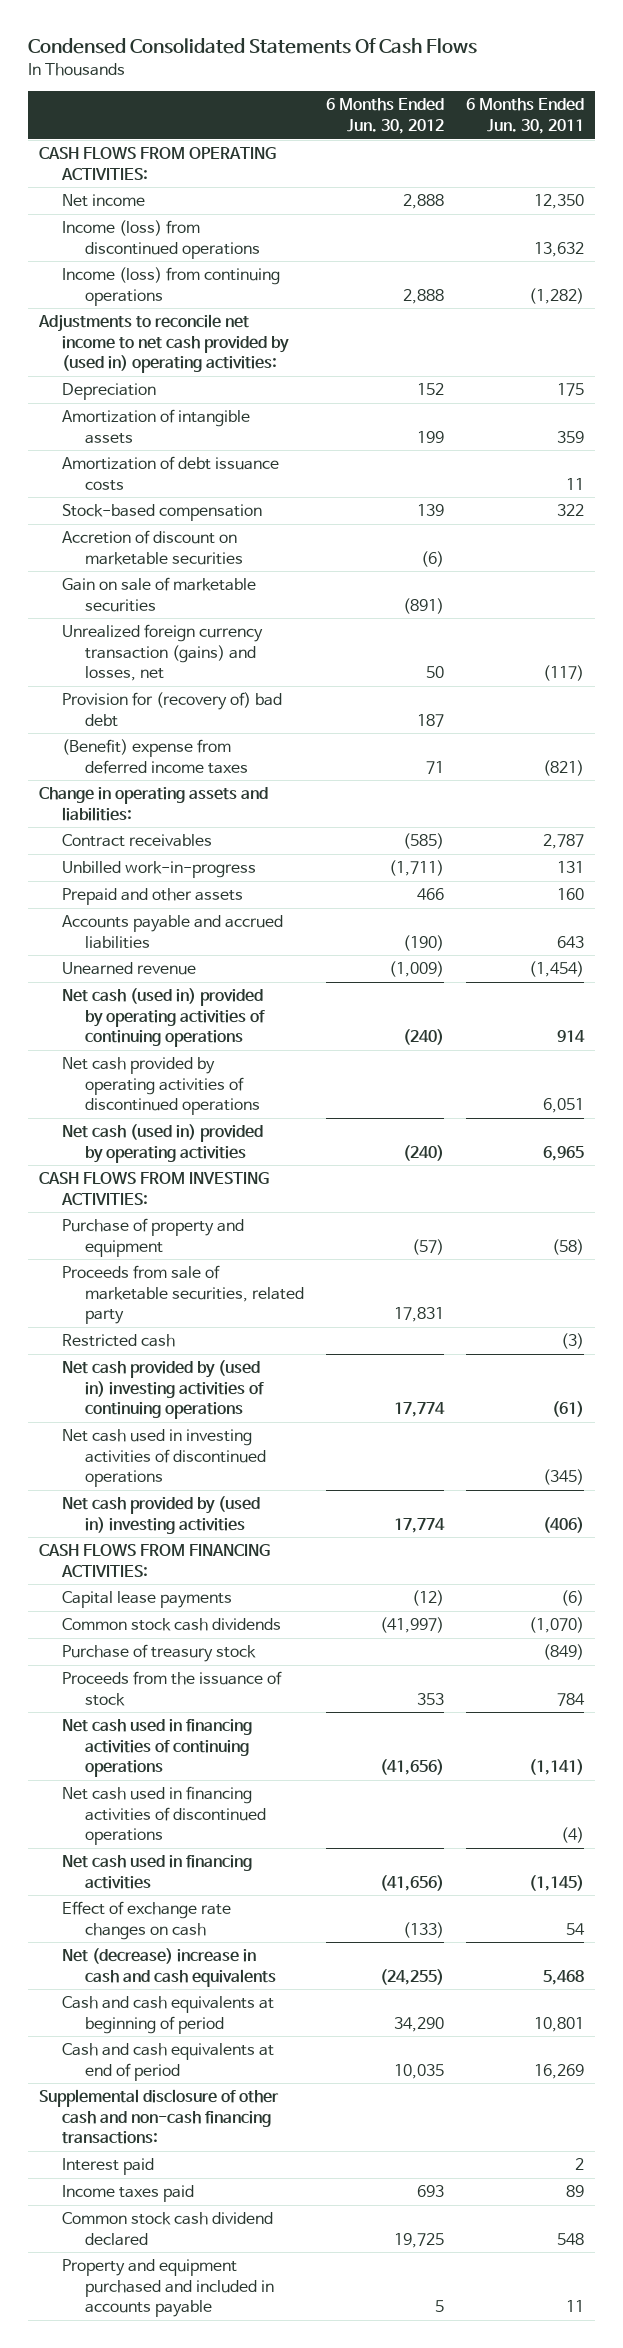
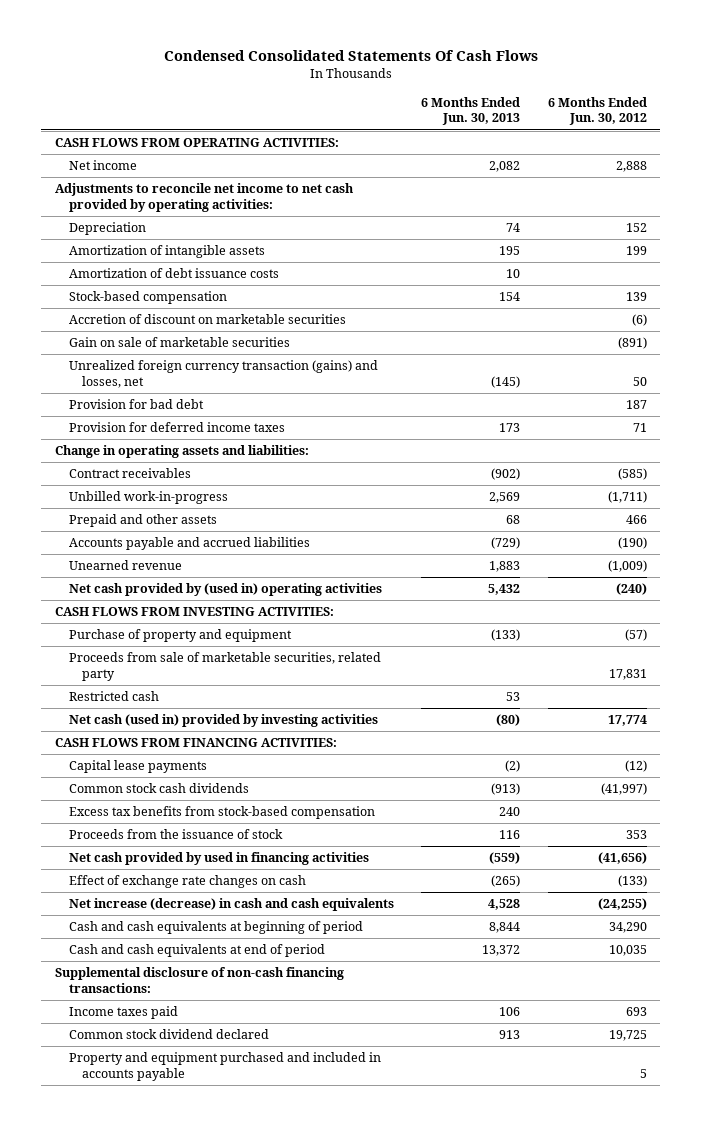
[466,98,585,134] 6 Months Ended Jun. 30, 2011 -> none
none -> [421,96,521,126] 6 Months Ended Jun. 30, 2013
[61,220,260,259] Income (loss) from discontinued operations -> none
[61,267,280,306] Income (loss) from continuing operations -> none
[38,314,289,374] Adjustments to reconcile net income to net cash provided by (used in) operating activities: -> [55,183,355,212] Adjustments to reconcile net income to net cash provided by operating activities:
[61,692,282,727] Provision for (recovery of) bad debt -> [68,399,204,410] Provision for bad debt
[61,739,248,774] (Benefit) expense from deferred income taxes -> [68,422,285,433] Provision for deferred income taxes
[61,988,265,1048] Net cash (used in) provided by operating activities of continuing operations -> none
[61,1057,260,1116] Net cash provided by operating activities of discontinued operations -> none
[61,1124,263,1163] Net cash (used in) provided by operating activities -> [68,583,382,597] Net cash provided by (used in) operating activities
[61,1360,264,1420] Net cash provided by (used in) investing activities of continuing operations -> none
[61,1429,266,1488] Net cash used in investing activities of discontinued operations -> none
[61,1496,260,1534] Net cash provided by (used in) investing activities -> [68,714,378,728] Net cash (used in) provided by investing activities
[61,1644,256,1663] Purchase of treasury stock -> none
none -> [68,806,375,820] Excess tax benefits from stock-based compensation
[61,1719,252,1778] Net cash used in financing activities of continuing operations -> none
[61,1786,266,1846] Net cash used in financing activities of discontinued operations -> none
[61,1855,252,1889] Net cash used in financing activities -> [68,852,369,866] Net cash provided by used in financing activities
[61,1948,276,1987] Net (decrease) increase in cash and cash equivalents -> [68,898,394,912] Net increase (decrease) in cash and cash equivalents
[61,2158,154,2176] Interest paid -> none
[39,2089,280,2145] Supplemental disclosure of other cash and non-cash financing transactions: -> [55,967,345,993] Supplemental disclosure of non-cash financing transactions:
[61,2212,273,2246] Common stock cash dividend declared -> [68,1029,269,1040] Common stock dividend declared

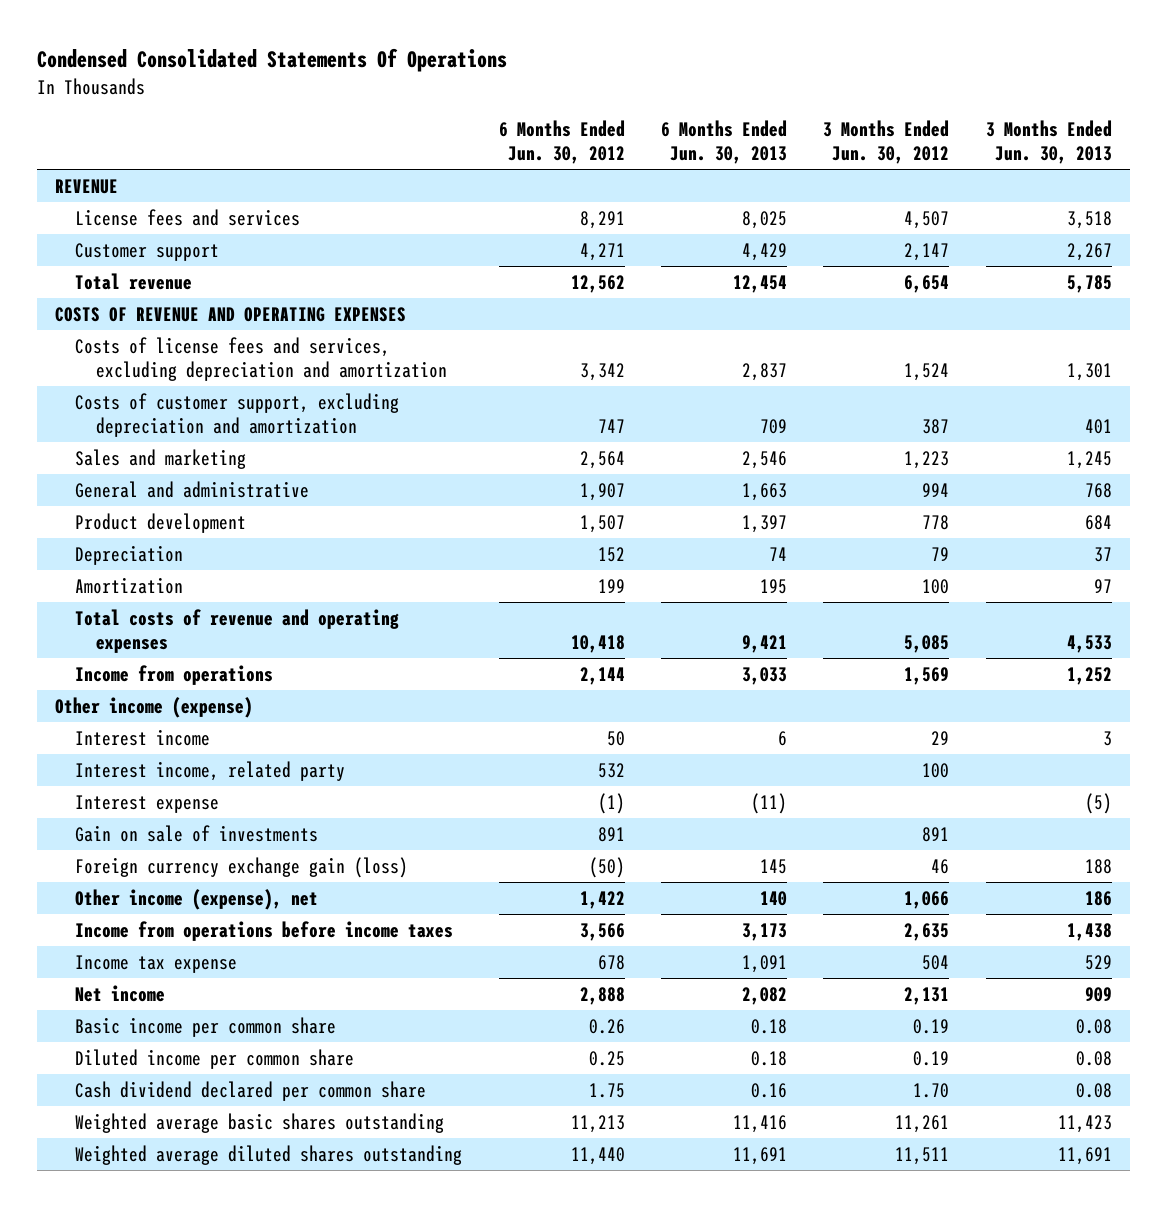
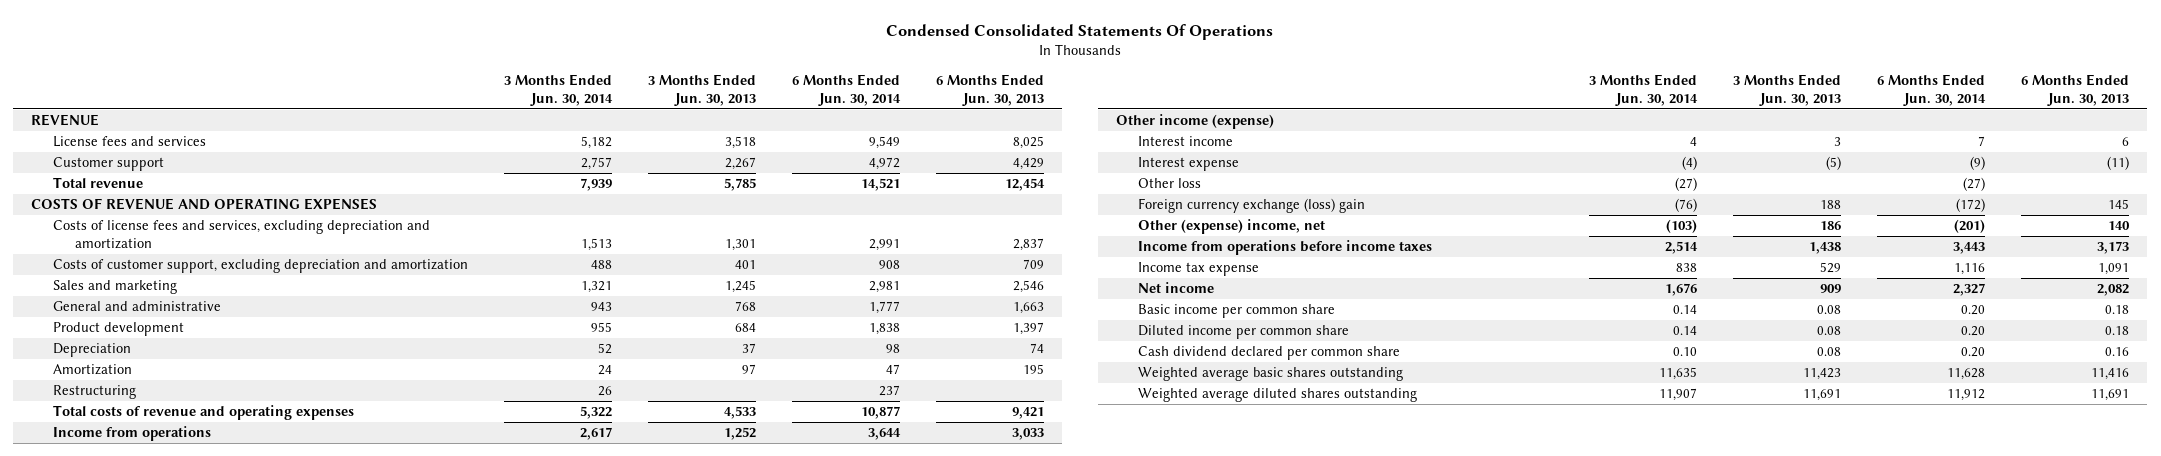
[498,119,625,165] 6 Months Ended Jun. 30, 2012 -> none
[823,119,950,165] 3 Months Ended Jun. 30, 2012 -> none
none -> [504,73,614,106] 3 Months Ended Jun. 30, 2014
none -> [792,73,902,106] 6 Months Ended Jun. 30, 2014
none -> [53,385,137,400] Restructuring
[75,760,346,781] Interest income, related party -> none
[75,824,319,842] Gain on sale of investments -> none
none -> [1138,178,1202,189] Other loss
[75,856,409,878] Foreign currency exchange gain (loss) -> [1138,198,1366,214] Foreign currency exchange (loss) gain
[75,888,319,910] Other income (expense), net -> [1138,219,1326,235] Other (expense) income, net

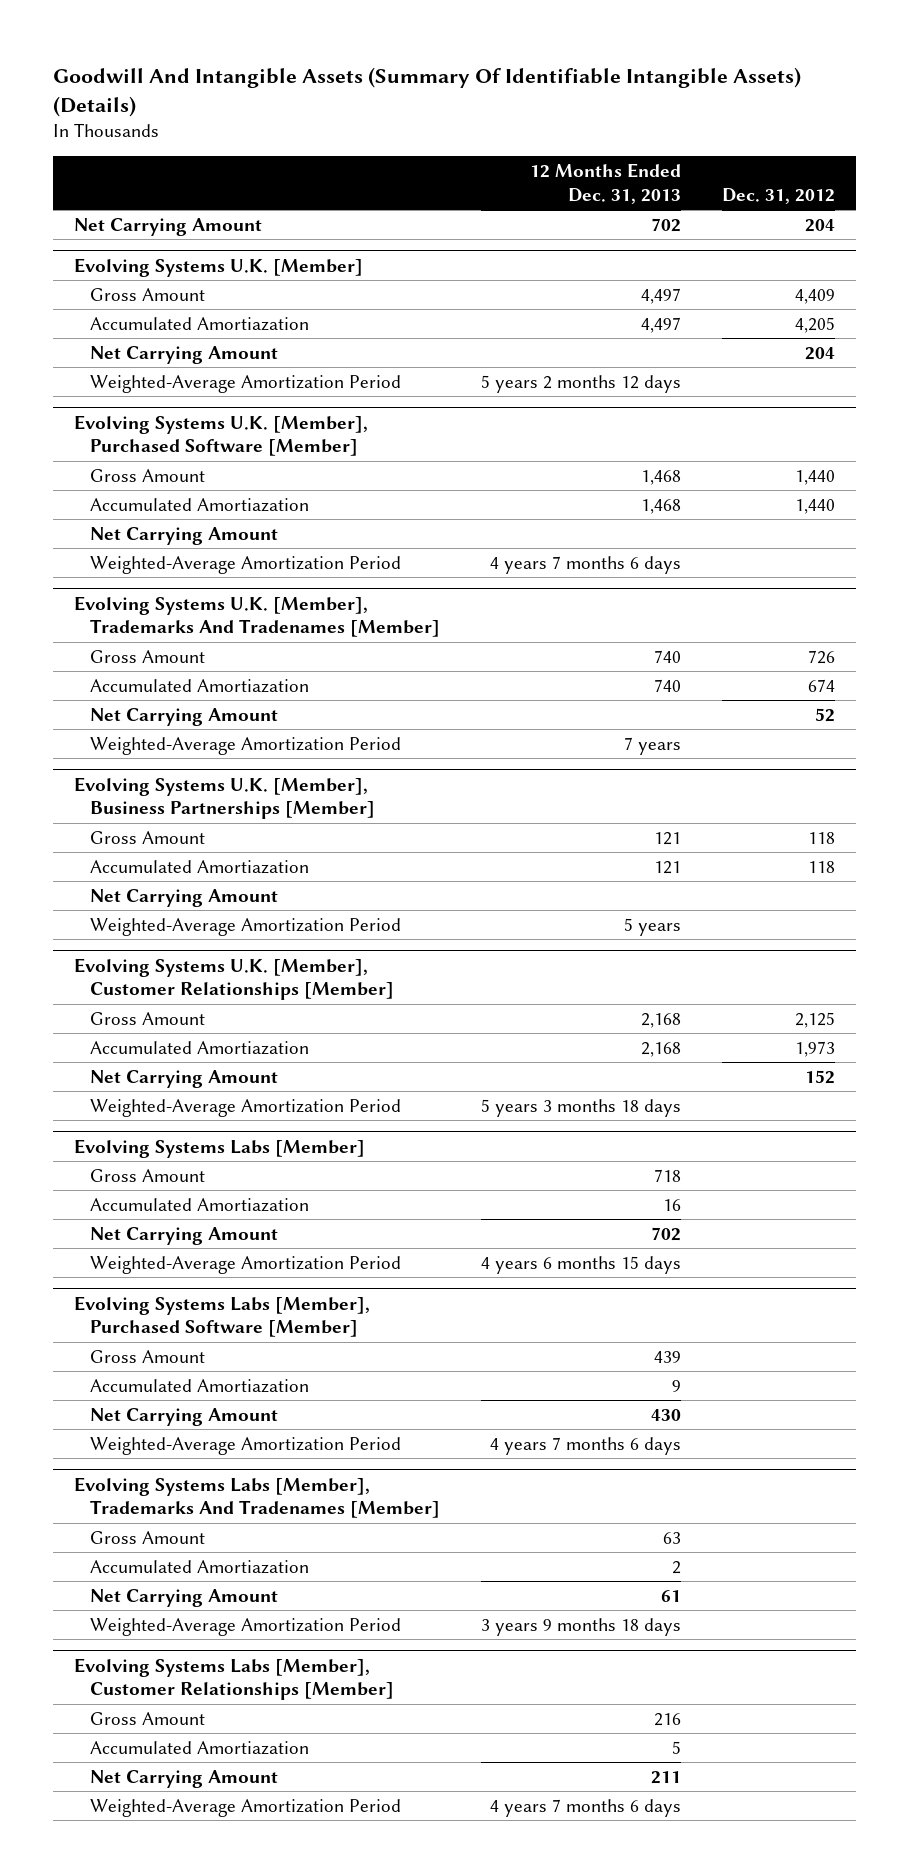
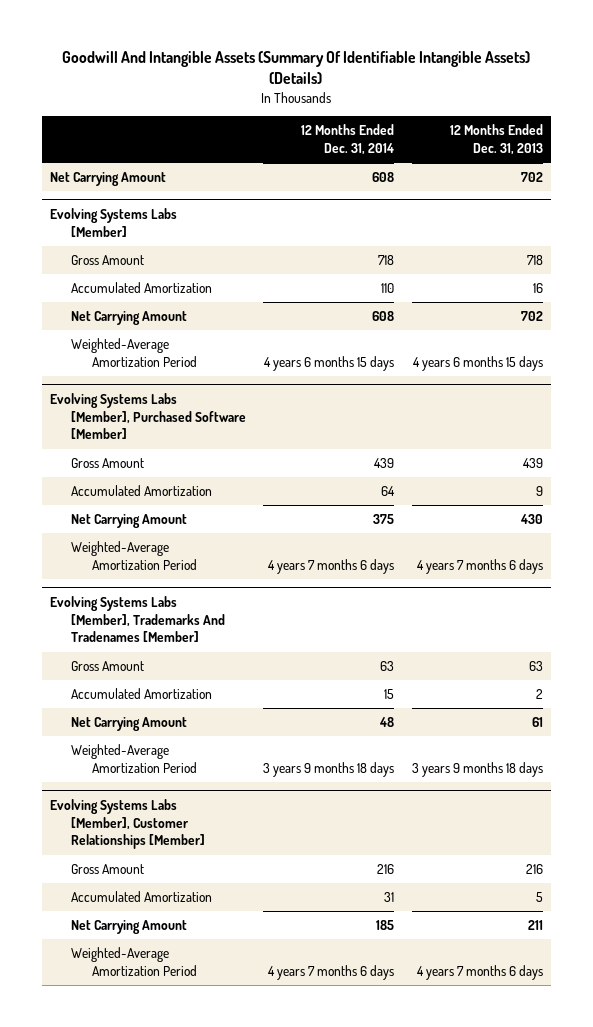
[722,187,836,204] Dec. 31, 2012 -> none
none -> [301,124,395,156] 12 Months Ended Dec. 31, 2014
[74,257,364,277] Evolving Systems U.K. [Member] -> none
[90,287,206,301] Gross Amount -> none
[90,316,310,331] Accumulated Amortiazation -> none
[90,345,279,364] Net Carrying Amount -> none
[90,374,402,393] Weighted-Average Amortization Period -> none
[74,414,369,456] Evolving Systems U.K. [Member], Purchased Software [Member] -> none
[90,468,206,482] Gross Amount -> none
[90,497,310,512] Accumulated Amortiazation -> none
[90,526,279,545] Net Carrying Amount -> none
[90,555,402,574] Weighted-Average Amortization Period -> none
[74,595,441,637] Evolving Systems U.K. [Member], Trademarks And Tradenames [Member] -> none
[90,649,206,663] Gross Amount -> none
[90,678,310,693] Accumulated Amortiazation -> none
[90,707,279,726] Net Carrying Amount -> none
[90,736,402,755] Weighted-Average Amortization Period -> none
[74,776,376,819] Evolving Systems U.K. [Member], Business Partnerships [Member] -> none
[90,830,206,844] Gross Amount -> none
[90,859,310,874] Accumulated Amortiazation -> none
[90,888,279,907] Net Carrying Amount -> none
[90,917,402,936] Weighted-Average Amortization Period -> none
[74,957,395,1000] Evolving Systems U.K. [Member], Customer Relationships [Member] -> none
[90,1011,206,1025] Gross Amount -> none
[90,1040,310,1055] Accumulated Amortiazation -> none
[90,1069,279,1088] Net Carrying Amount -> none
[90,1098,402,1117] Weighted-Average Amortization Period -> none
[90,1197,310,1212] Accumulated Amortiazation -> [71,282,213,294] Accumulated Amortization
[90,1378,310,1393] Accumulated Amortiazation -> [71,485,213,497] Accumulated Amortization
[90,1559,310,1574] Accumulated Amortiazation -> [71,688,213,700] Accumulated Amortization
[90,1740,310,1755] Accumulated Amortiazation -> [71,891,213,903] Accumulated Amortization

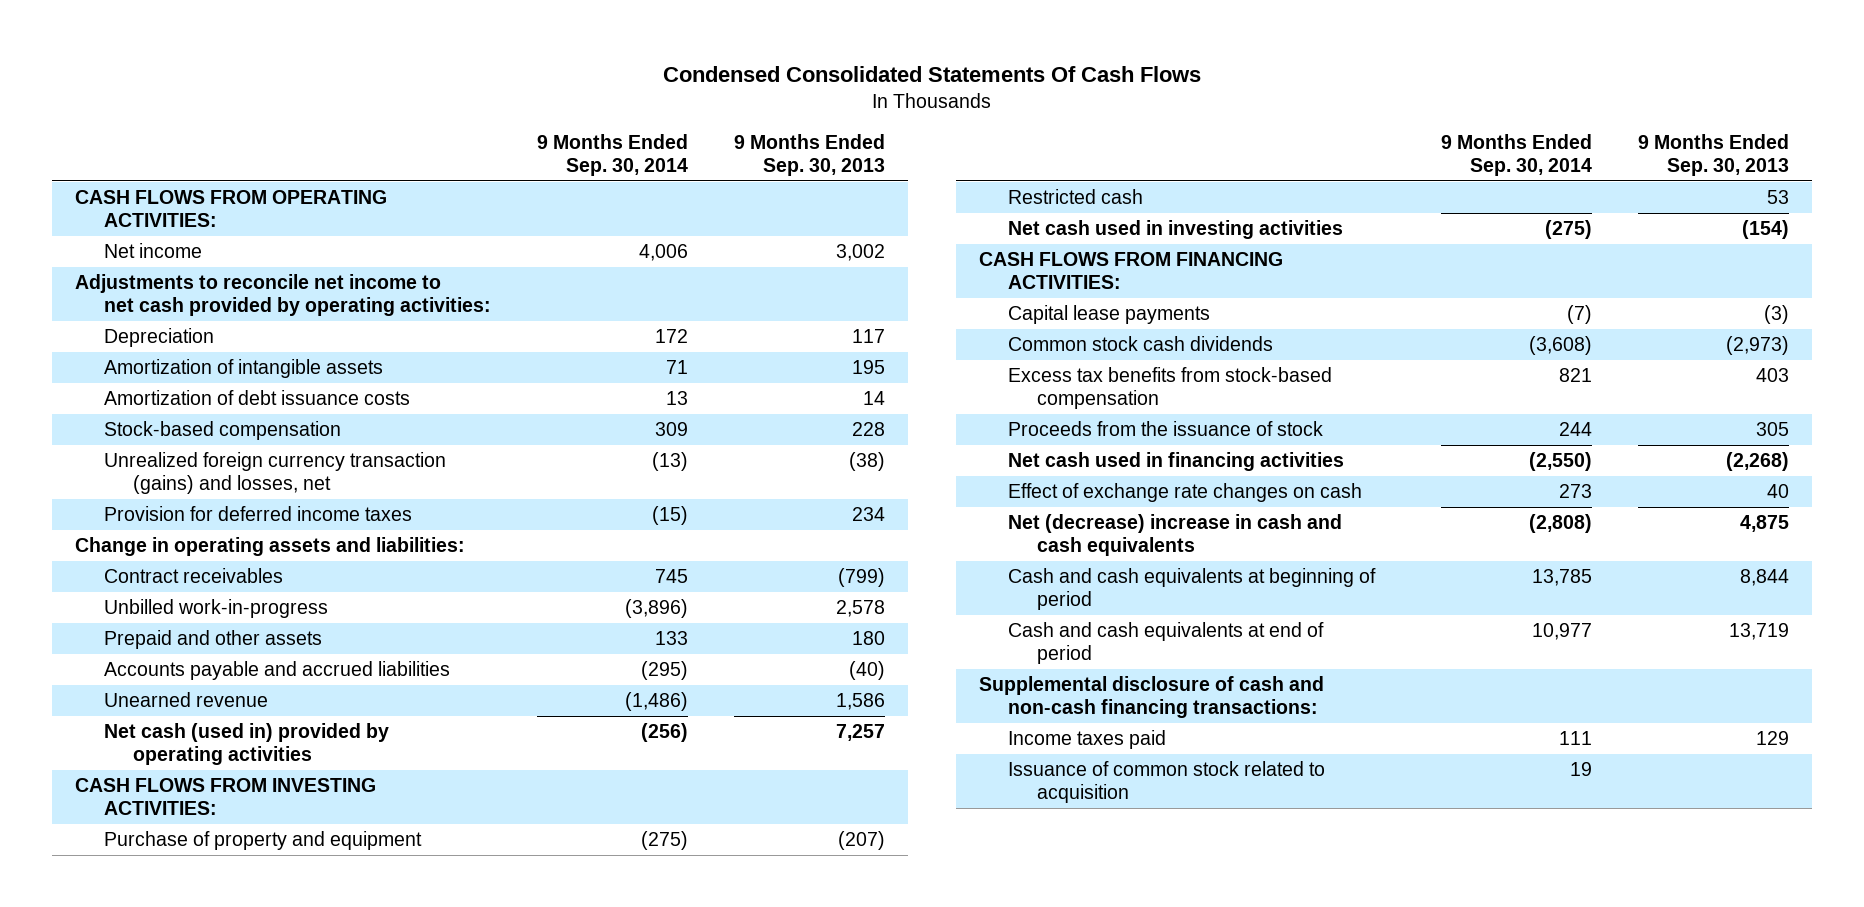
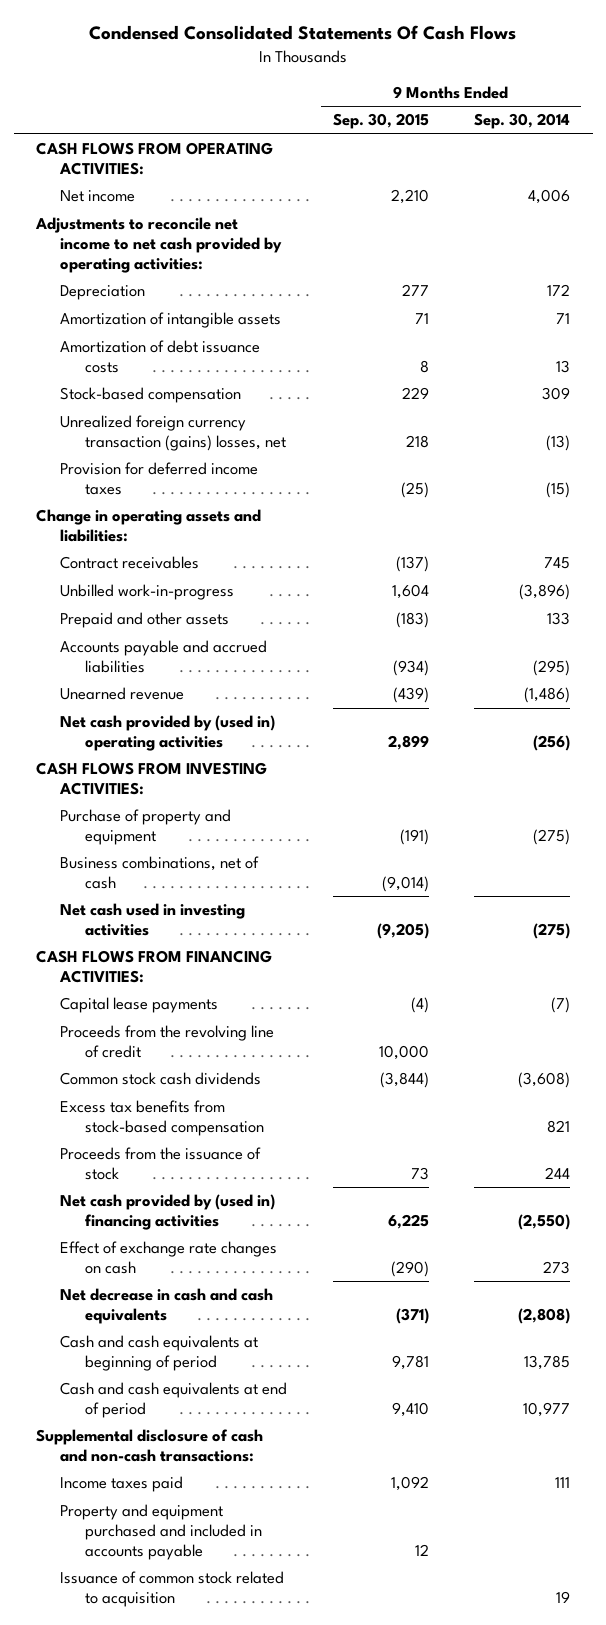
[734,134,886,177] 9 Months Ended Sep. 30, 2013 -> none
none -> [332,113,429,130] Sep. 30, 2015
[104,452,447,494] Unrealized foreign currency transaction (gains) and losses, net -> [60,415,286,452] Unrealized foreign currency transaction (gains) losses, net
[104,723,390,765] Net cash (used in) provided by operating activities -> [60,715,276,752] Net cash provided by (used in) operating activities
[1008,189,1144,205] Restricted cash -> none
none -> [60,856,260,890] Business combinations, net of cash
none -> [60,1025,275,1059] Proceeds from the revolving line of credit
[1008,452,1345,472] Net cash used in financing activities -> [60,1194,276,1231] Net cash provided by (used in) financing activities
[1008,514,1343,556] Net (decrease) increase in cash and cash equivalents -> [60,1288,274,1325] Net decrease in cash and cash equivalents
[979,676,1325,718] Supplemental disclosure of cash and non-cash financing transactions: -> [36,1429,264,1463] Supplemental disclosure of cash and non-cash transactions:
none -> [60,1504,262,1560] Property and equipment purchased and included in accounts payable

